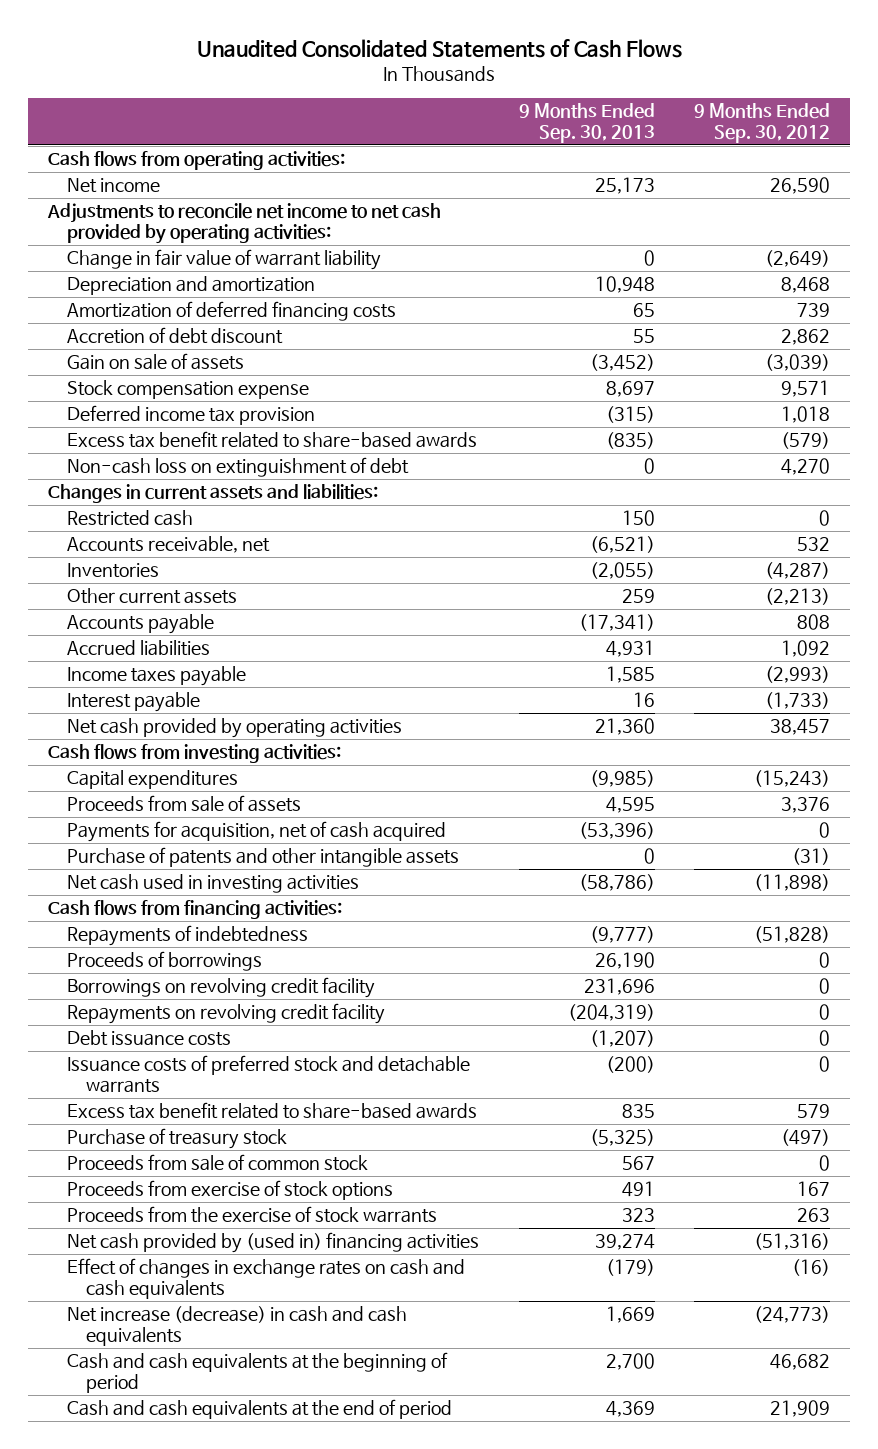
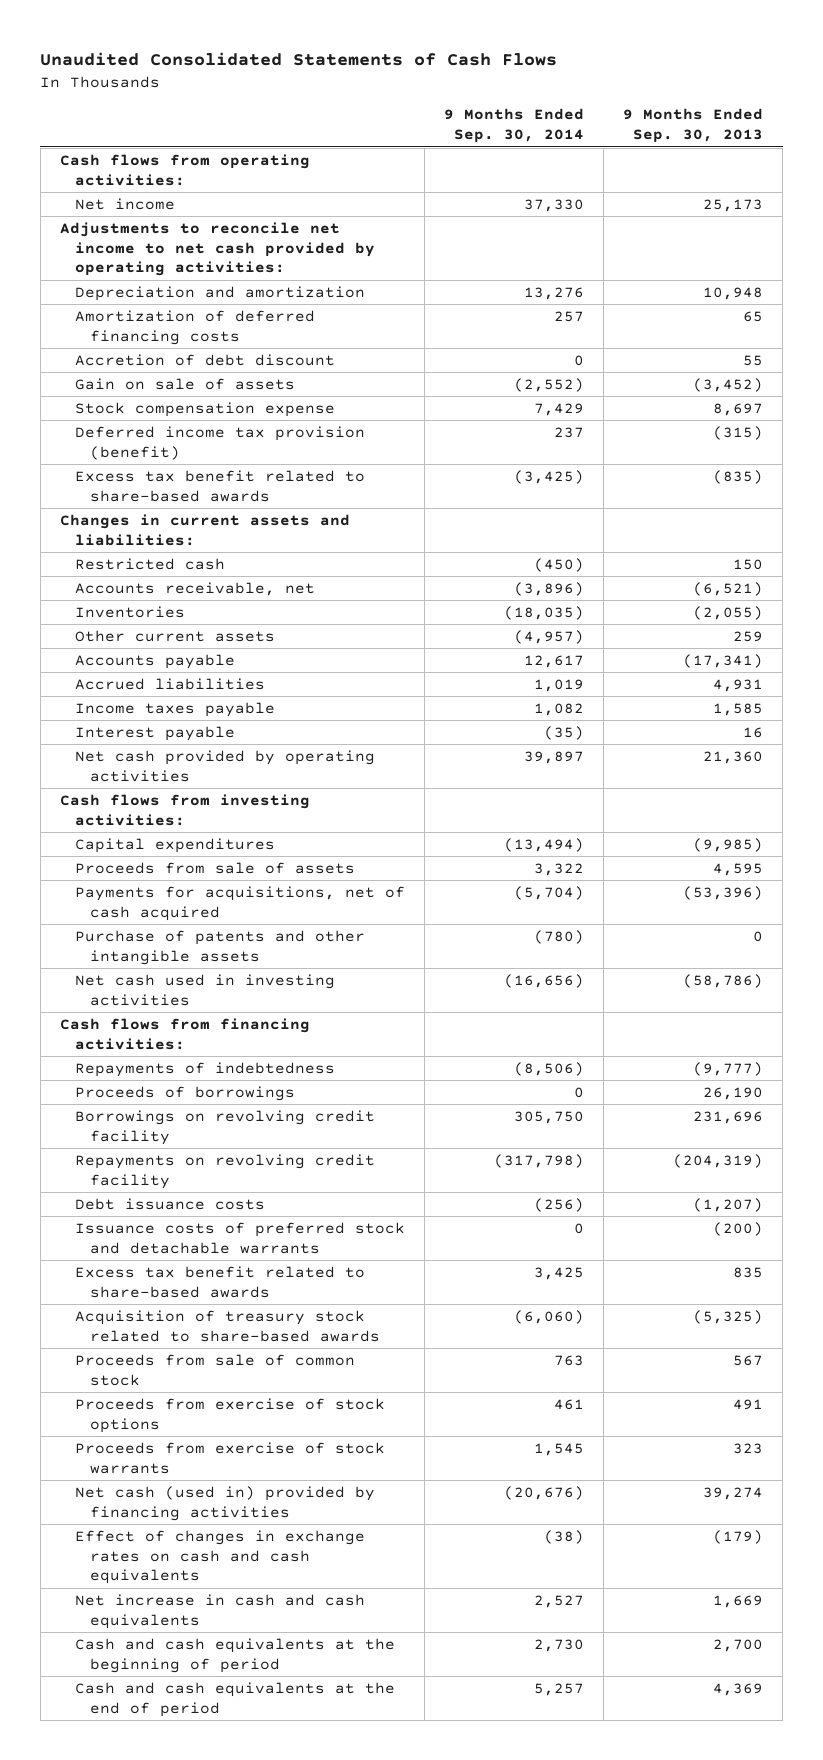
[694,103,831,144] 9 Months Ended Sep. 30, 2012 -> none
none -> [444,108,585,144] 9 Months Ended Sep. 30, 2014
[67,249,382,271] Change in fair value of warrant liability -> none
[67,405,316,426] Deferred income tax provision -> [74,425,365,460] Deferred income tax provision (benefit)
[67,457,410,478] Non-cash loss on extinguishment of debt -> none
[67,821,447,843] Payments for acquisition, net of cash acquired -> [74,885,405,921] Payments for acquisitions, net of cash acquired
[67,1128,288,1150] Purchase of treasury stock -> [74,1309,380,1342] Acquisition of treasury stock related to share-based awards
[67,1206,438,1224] Proceeds from the exercise of stock warrants -> [74,1441,385,1474] Proceeds from exercise of stock warrants
[67,1232,480,1254] Net cash provided by (used in) financing activities -> [74,1485,375,1521] Net cash (used in) provided by financing activities
[67,1306,408,1347] Net increase (decrease) in cash and cash equivalents -> [74,1593,365,1629] Net increase in cash and cash equivalents

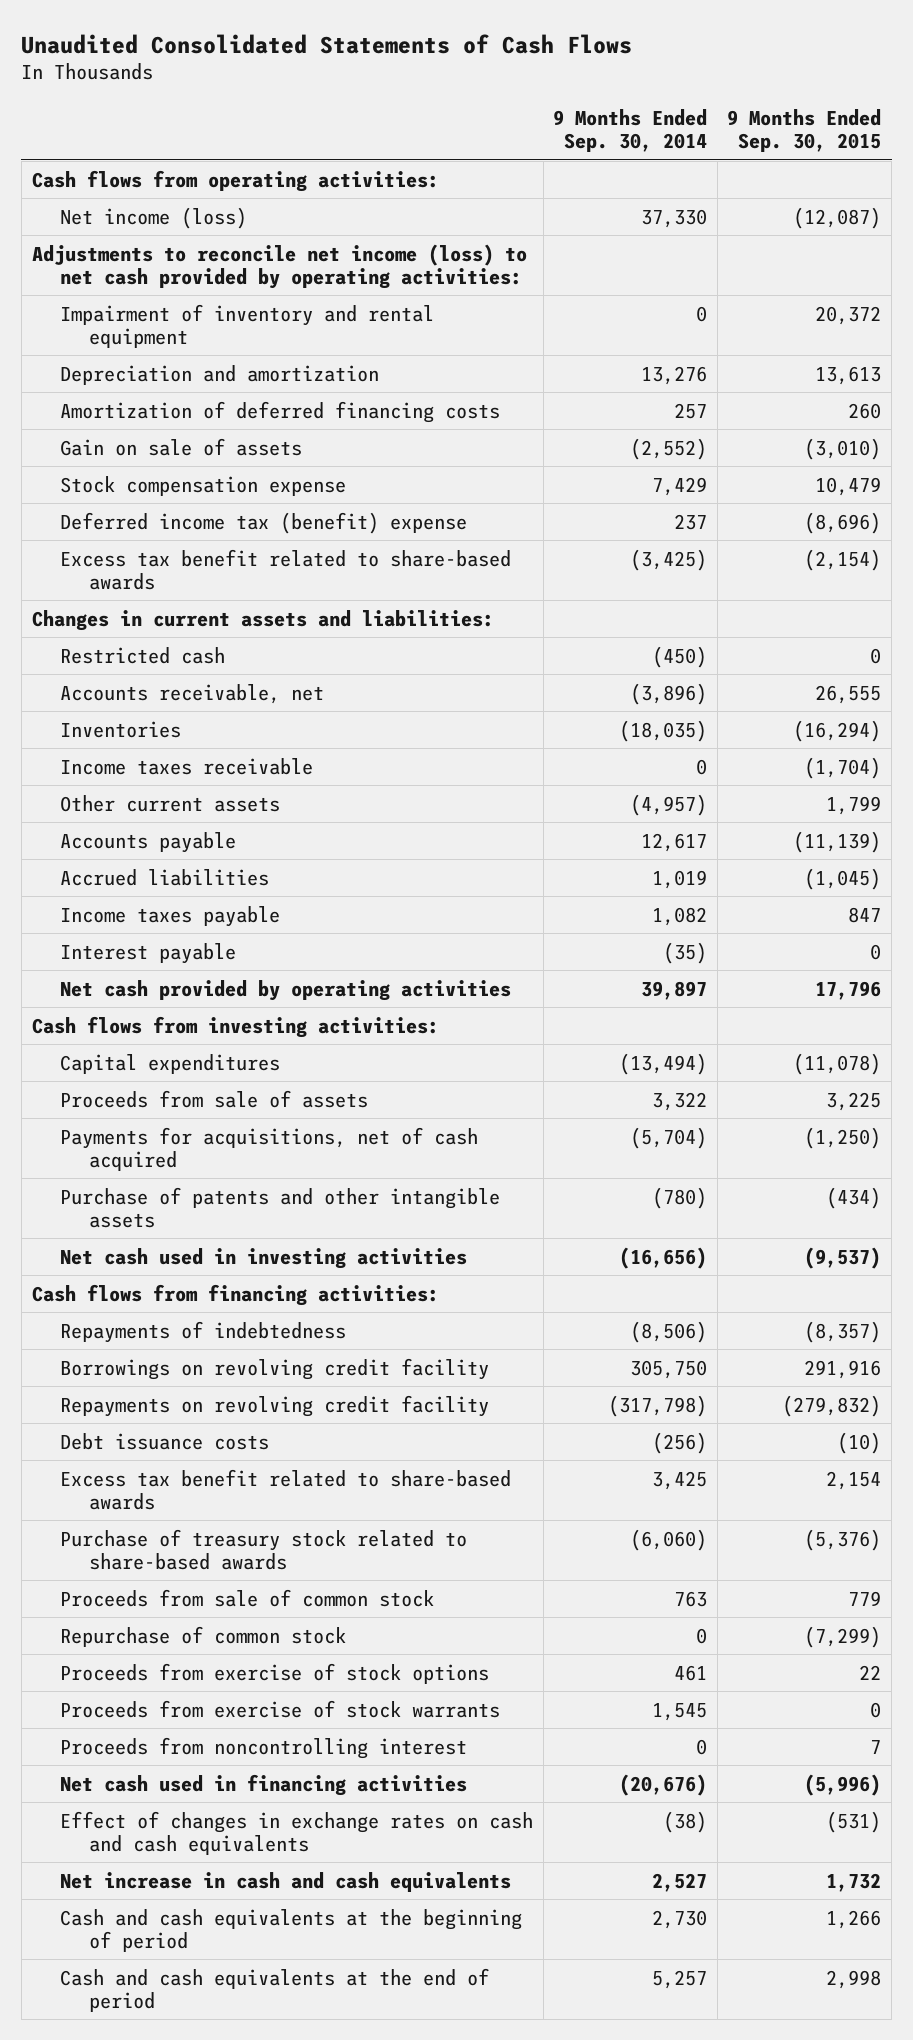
[623,108,764,144] 9 Months Ended Sep. 30, 2013 -> none
none -> [727,109,882,153] 9 Months Ended Sep. 30, 2015
[74,197,175,210] Net income -> [60,206,248,229] Net income (loss)
[59,221,375,277] Adjustments to reconcile net income to net cash provided by operating activities: -> [31,243,527,289] Adjustments to reconcile net income (loss) to net cash provided by operating activities:
none -> [60,303,435,348] Impairment of inventory and rental equipment
[74,353,335,366] Accretion of debt discount -> none
[74,425,365,460] Deferred income tax provision (benefit) -> [60,511,468,534] Deferred income tax (benefit) expense
none -> [60,757,314,775] Income taxes receivable
[74,1085,295,1101] Proceeds of borrowings -> none
[74,1221,405,1254] Issuance costs of preferred stock and detachable warrants -> none
[74,1309,380,1342] Acquisition of treasury stock related to share-based awards -> [60,1528,468,1570] Purchase of treasury stock related to share-based awards
none -> [60,1625,347,1647] Repurchase of common stock
none -> [60,1736,468,1759] Proceeds from noncontrolling interest
[74,1485,375,1521] Net cash (used in) provided by financing activities -> [60,1773,468,1796] Net cash used in financing activities

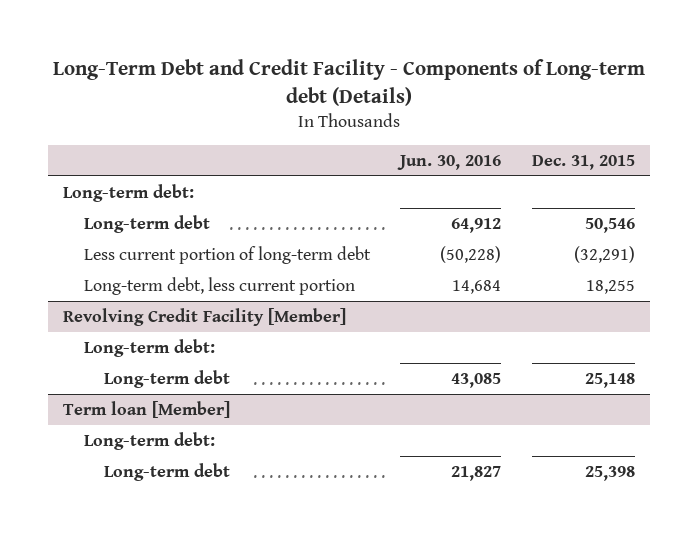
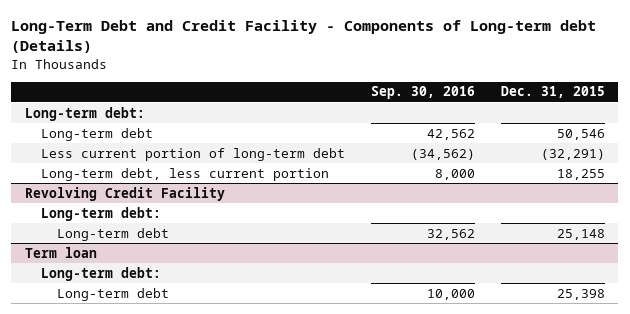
[397,154,502,170] Jun. 30, 2016 -> none
none -> [371,86,476,100] Sep. 30, 2016
[62,307,346,326] Revolving Credit Facility [Member] -> [24,186,225,201] Revolving Credit Facility
[62,400,230,418] Term loan [Member] -> [24,246,97,258] Term loan

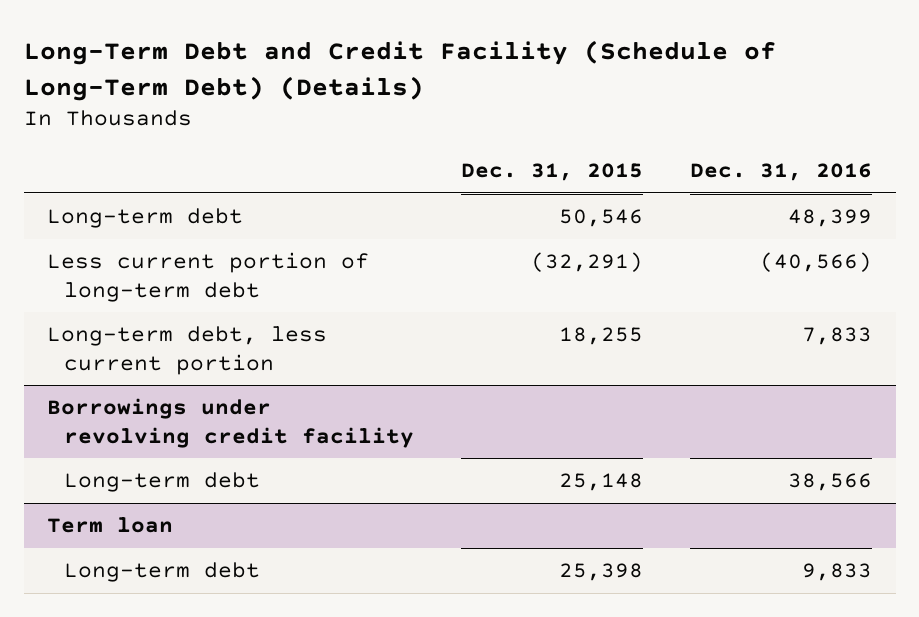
[11,20,597,54] Long-Term Debt and Credit Facility - Components of Long-term debt (Details) -> [23,40,776,101] Long-Term Debt and Credit Facility (Schedule of Long-Term Debt) (Details)
[371,86,476,100] Sep. 30, 2016 -> none
none -> [690,163,873,182] Dec. 31, 2016
[24,106,145,121] Long-term debt: -> none
[40,206,161,221] Long-term debt: -> none
[24,186,225,201] Revolving Credit Facility -> [47,398,414,448] Borrowings under revolving credit facility
[40,266,161,281] Long-term debt: -> none

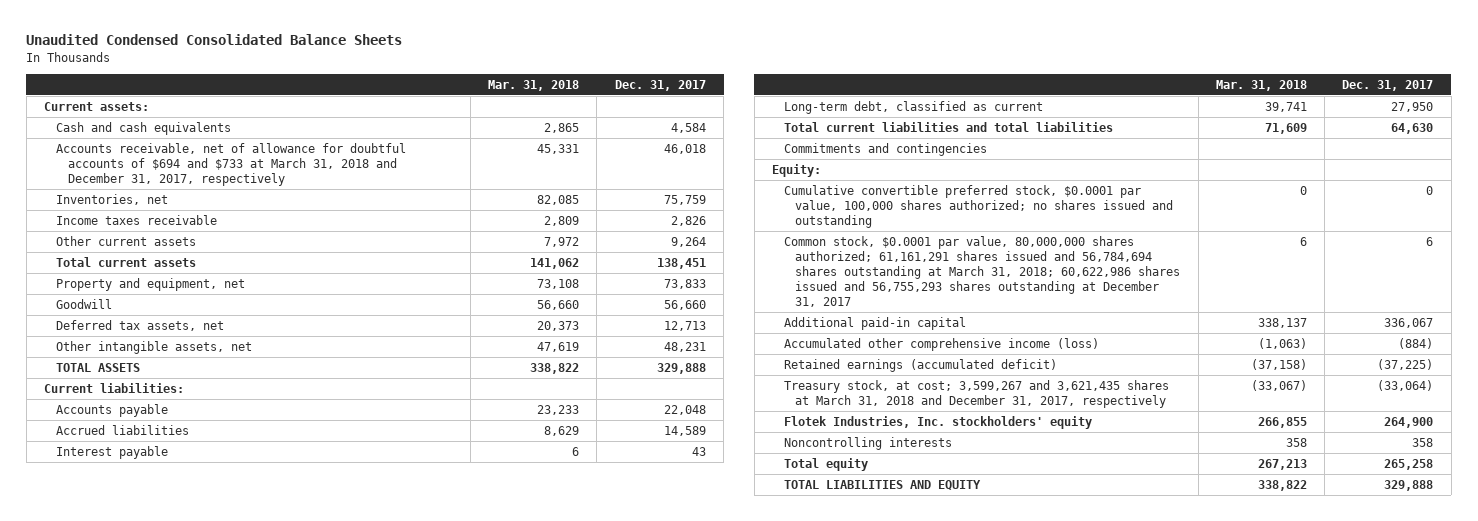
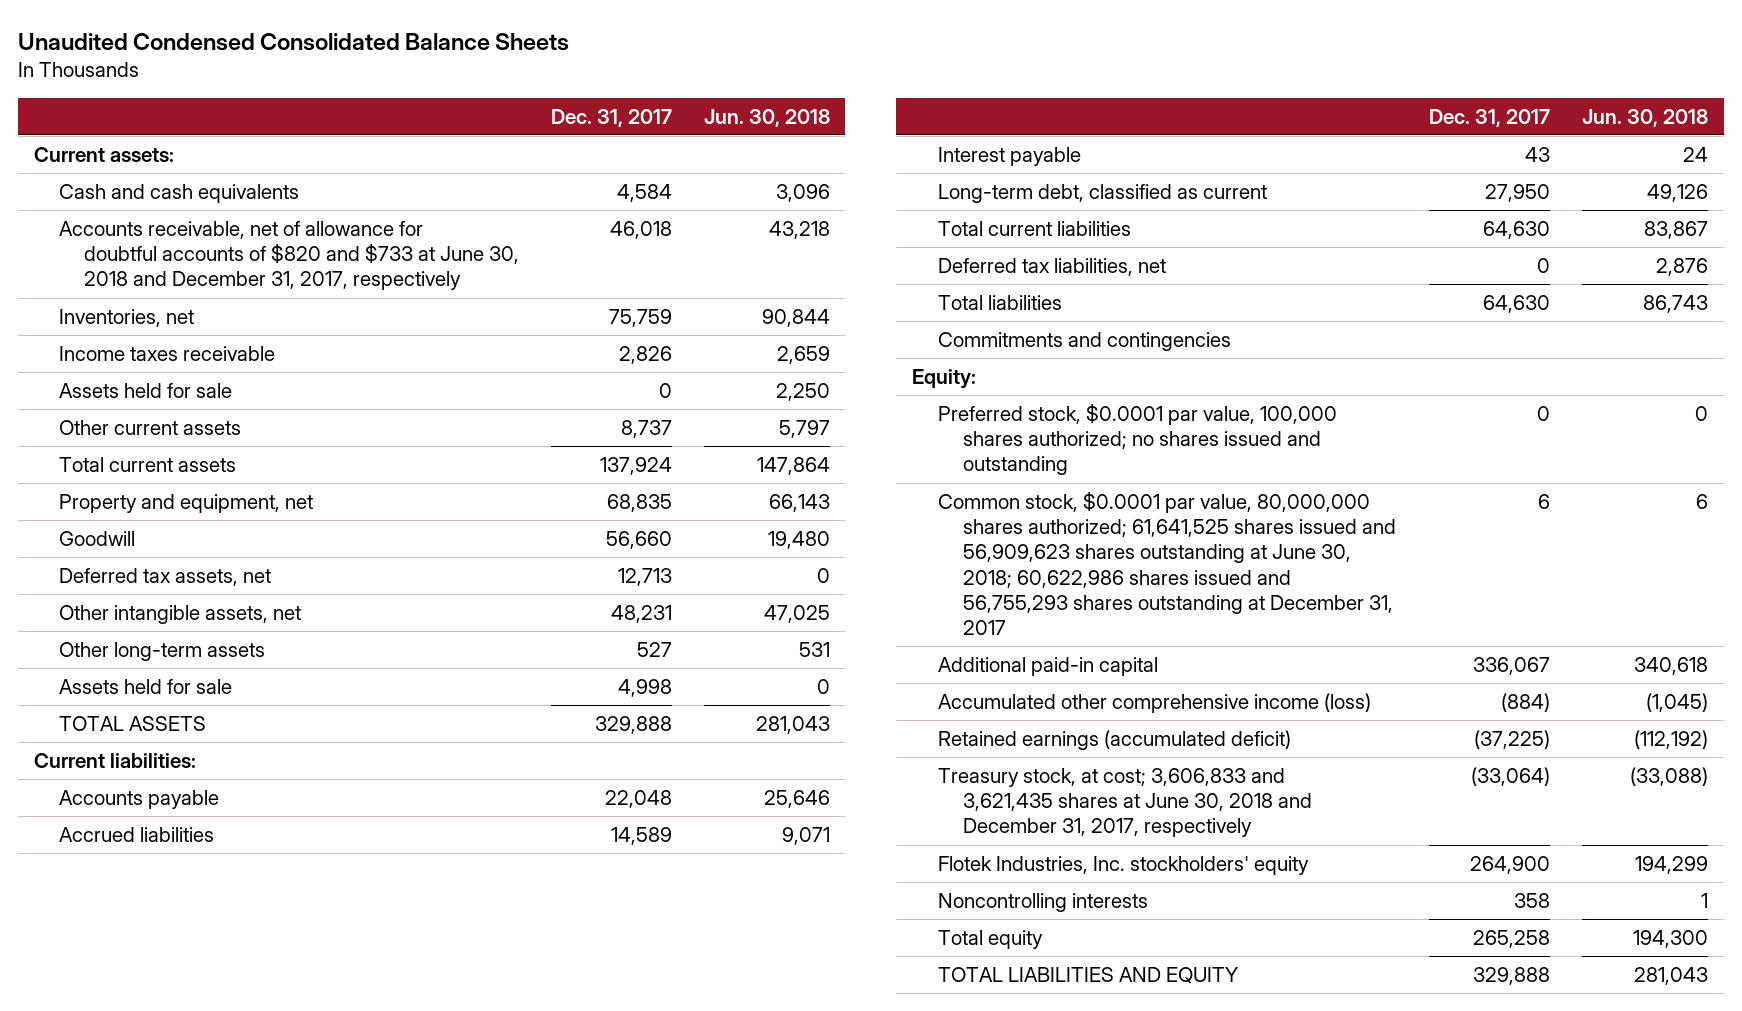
[488,79,580,91] Mar. 31, 2018 -> none
none -> [703,108,830,127] Jun. 30, 2018
[55,142,406,186] Accounts receivable, net of allowance for doubtful accounts of $694 and $733 at March 31, 2018 and December 31, 2017, respectively -> [59,220,520,291] Accounts receivable, net of allowance for doubtful accounts of $820 and $733 at June 30, 2018 and December 31, 2017, respectively
none -> [59,382,233,398] Assets held for sale
[670,236,706,247] 9,264 -> [621,419,673,438] 8,737
[656,257,706,269] 138,451 -> [600,456,673,475] 137,924
[663,278,706,289] 73,833 -> [607,493,673,512] 68,835
none -> [59,641,266,661] Other long-term assets
none -> [59,678,233,694] Assets held for sale
[783,121,1113,132] Total current liabilities and total liabilities -> [937,220,1131,236] Total current liabilities
none -> [937,257,1166,276] Deferred tax liabilities, net
none -> [937,294,1062,310] Total liabilities
[783,184,1174,228] Cumulative convertible preferred stock, $0.0001 par value, 100,000 shares authorized; no shares issued and outstanding -> [937,402,1337,476] Preferred stock, $0.0001 par value, 100,000 shares authorized; no shares issued and outstanding
[783,235,1181,307] Common stock, $0.0001 par value, 80,000,000 shares authorized; 61,161,291 shares issued and 56,784,694 shares outstanding at March 31, 2018; 60,622,986 shares issued and 56,755,293 shares outstanding at December 31, 2017 -> [937,490,1396,636] Common stock, $0.0001 par value, 80,000,000 shares authorized; 61,641,525 shares issued and 56,909,623 shares outstanding at June 30, 2018; 60,622,986 shares issued and 56,755,293 shares outstanding at December 31, 2017
[783,379,1169,408] Treasury stock, at cost; 3,599,267 and 3,621,435 shares at March 31, 2018 and December 31, 2017, respectively -> [937,767,1312,838] Treasury stock, at cost; 3,606,833 and 3,621,435 shares at June 30, 2018 and December 31, 2017, respectively

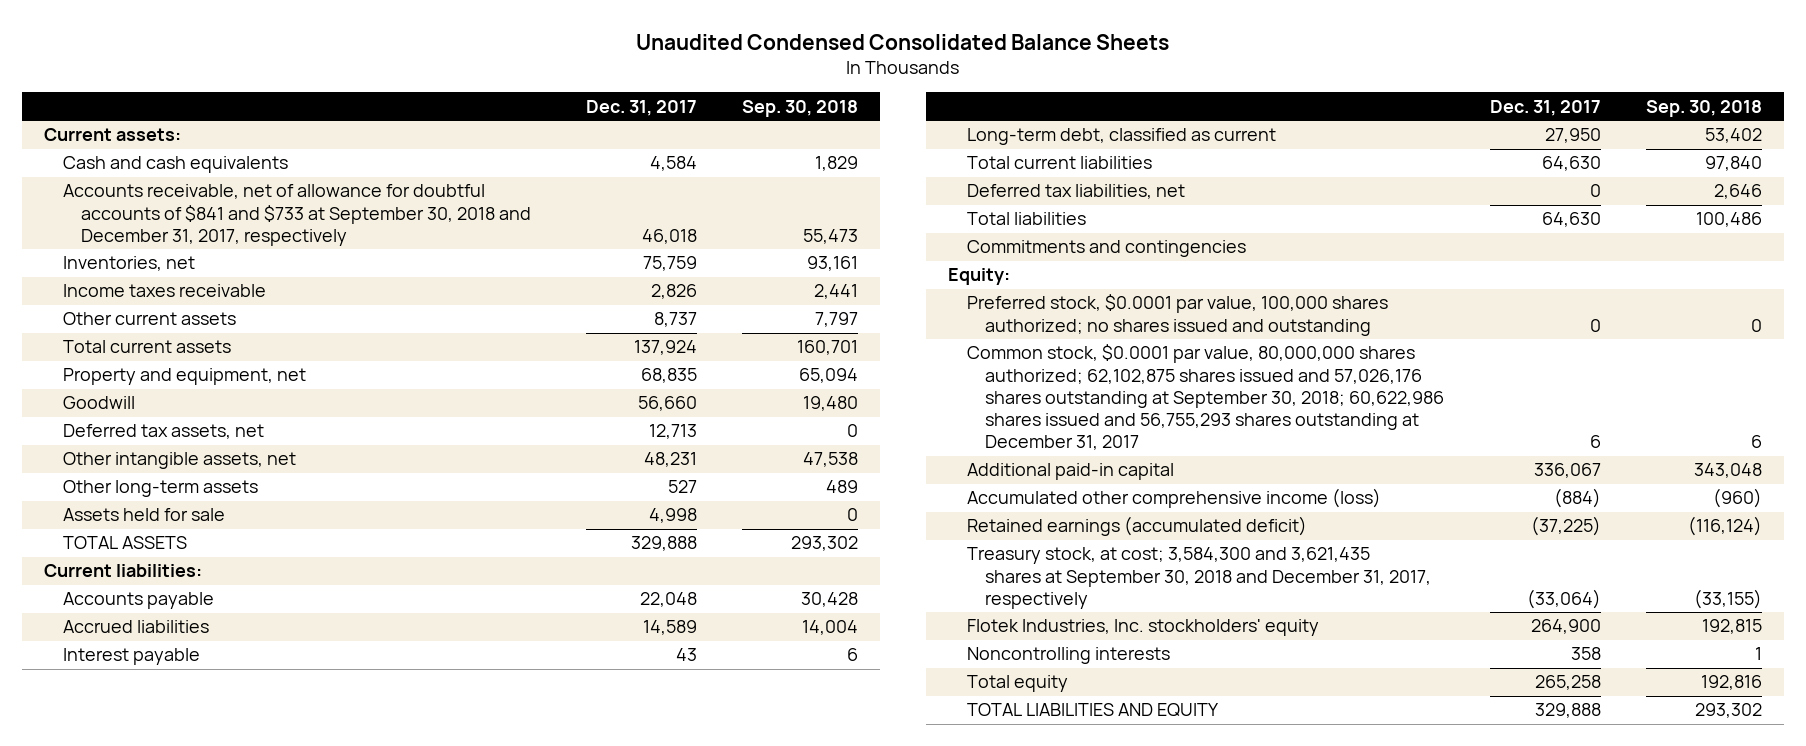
[703,108,830,127] Jun. 30, 2018 -> none
none -> [741,99,858,117] Sep. 30, 2018
[59,220,520,291] Accounts receivable, net of allowance for doubtful accounts of $820 and $733 at June 30, 2018 and December 31, 2017, respectively -> [62,184,532,246] Accounts receivable, net of allowance for doubtful accounts of $841 and $733 at September 30, 2018 and December 31, 2017, respectively
[59,382,233,398] Assets held for sale -> none
[937,490,1396,636] Common stock, $0.0001 par value, 80,000,000 shares authorized; 61,641,525 shares issued and 56,909,623 shares outstanding at June 30, 2018; 60,622,986 shares issued and 56,755,293 shares outstanding at December 31, 2017 -> [966,344,1445,451] Common stock, $0.0001 par value, 80,000,000 shares authorized; 62,102,875 shares issued and 57,026,176 shares outstanding at September 30, 2018; 60,622,986 shares issued and 56,755,293 shares outstanding at December 31, 2017
[937,767,1312,838] Treasury stock, at cost; 3,606,833 and 3,621,435 shares at June 30, 2018 and December 31, 2017, respectively -> [966,547,1432,609] Treasury stock, at cost; 3,584,300 and 3,621,435 shares at September 30, 2018 and December 31, 2017, respectively

